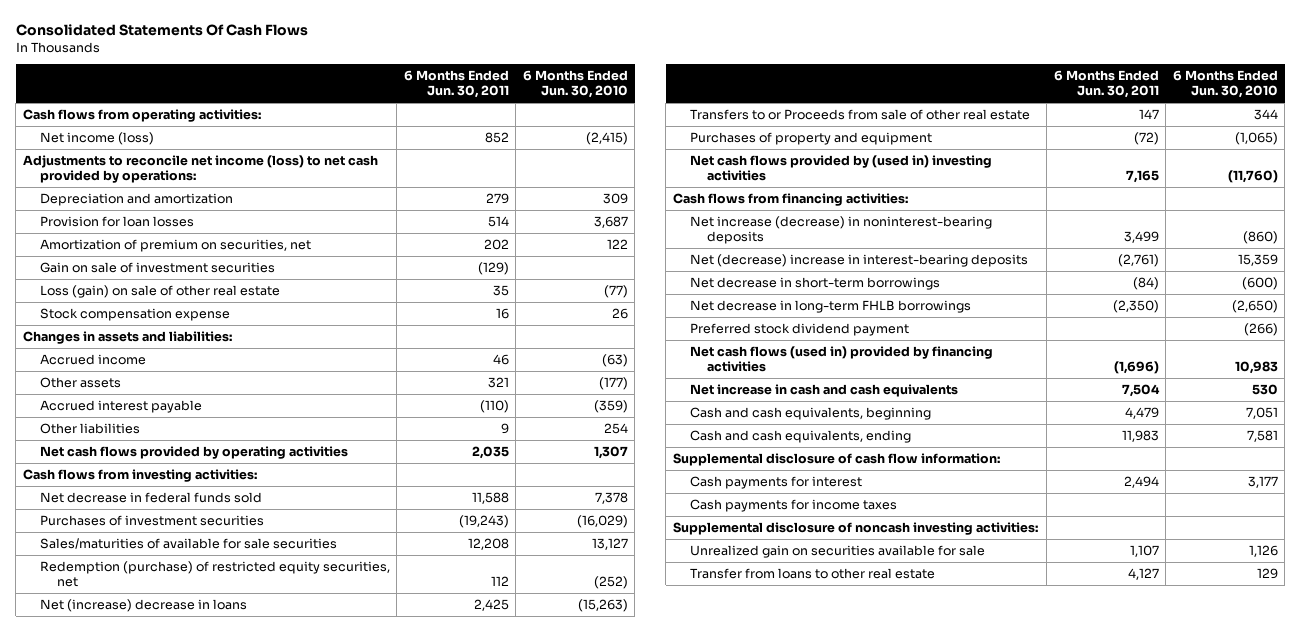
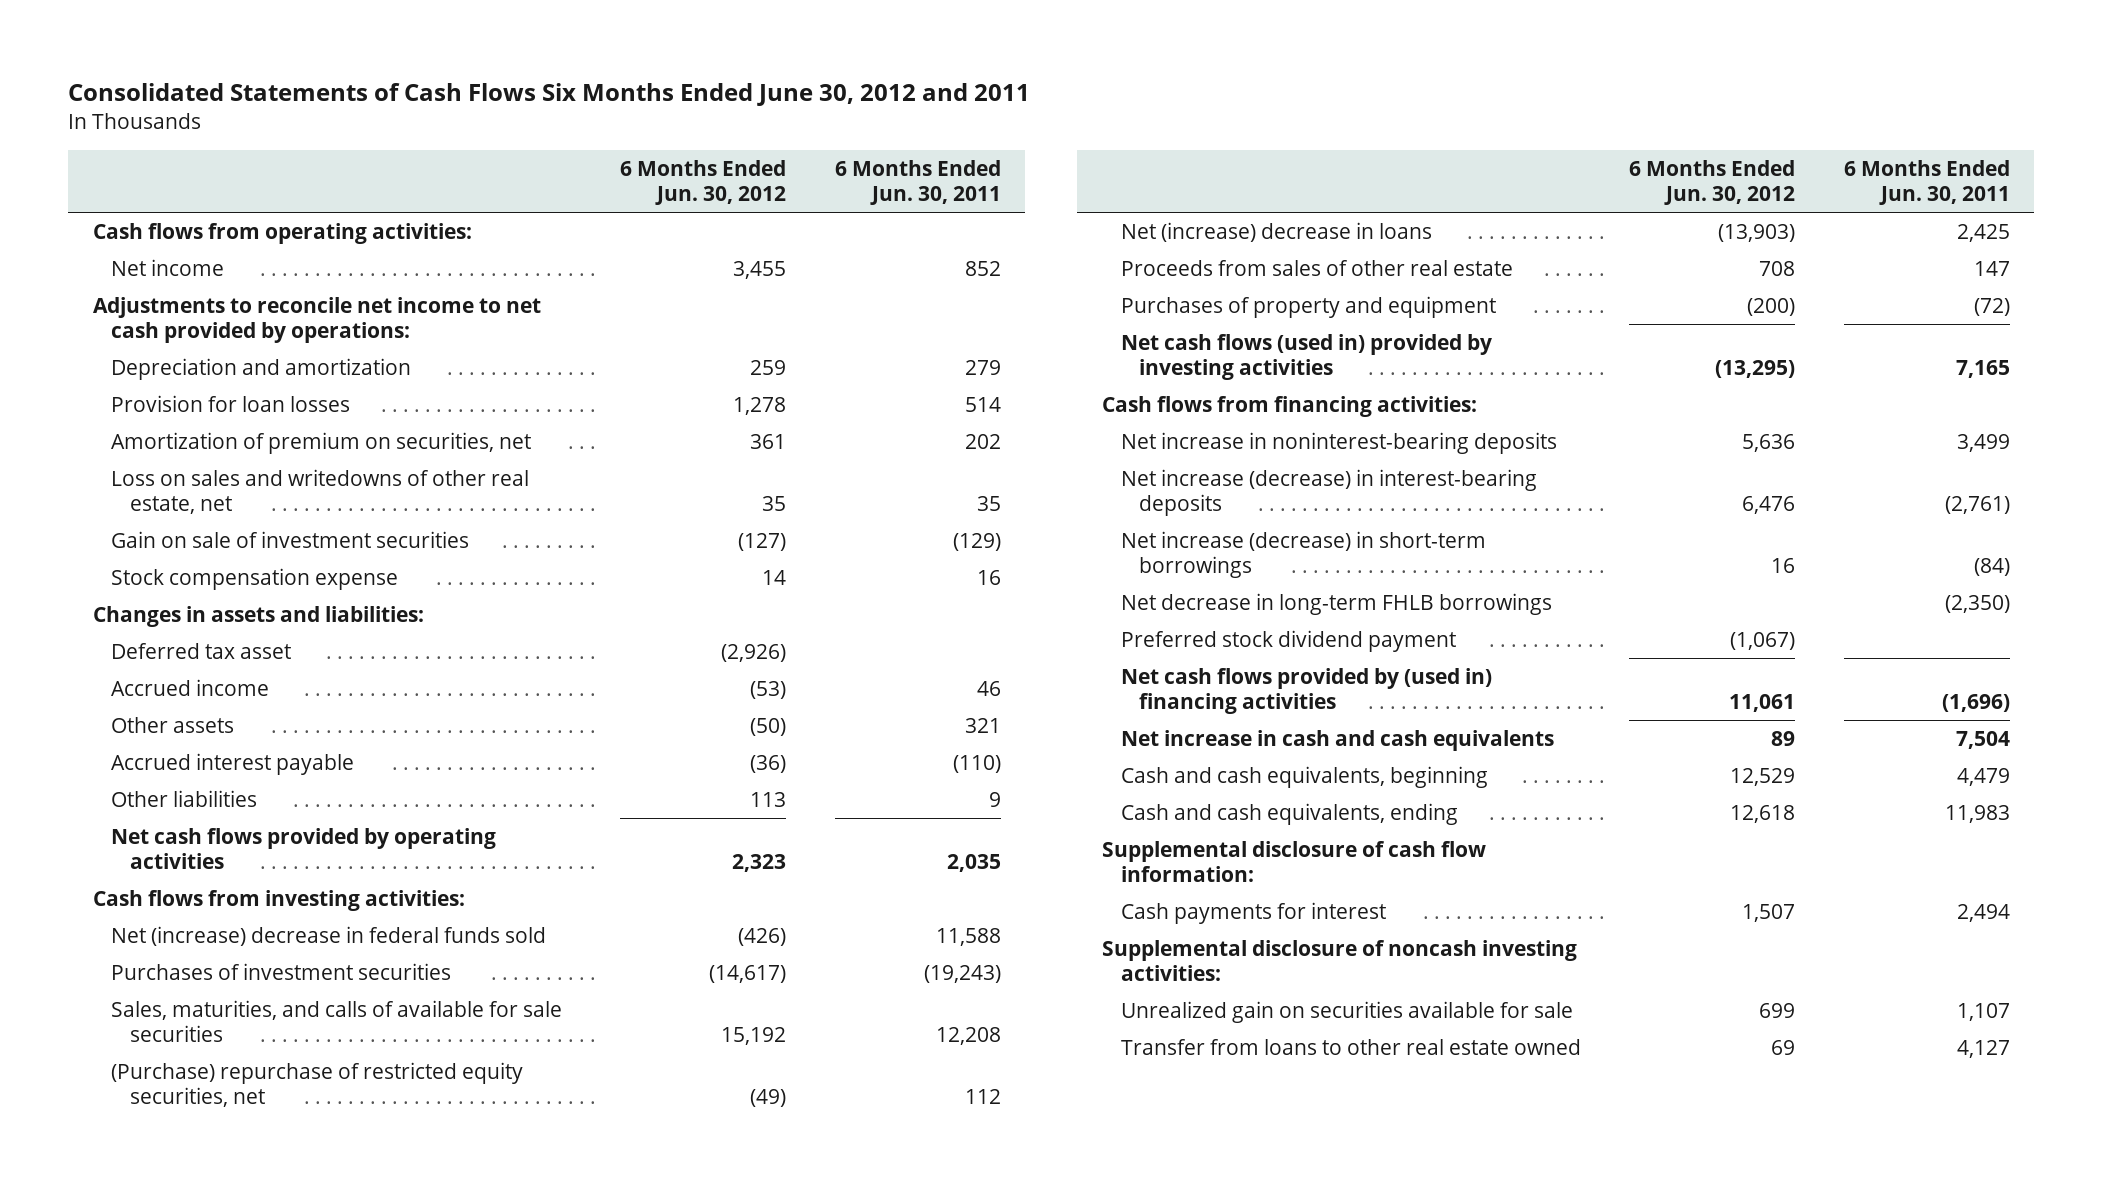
[15,23,308,36] Consolidated Statements Of Cash Flows -> [68,83,1031,107] Consolidated Statements of Cash Flows Six Months Ended June 30, 2012 and 2011
[522,69,628,99] 6 Months Ended Jun. 30, 2010 -> none
none -> [619,160,786,206] 6 Months Ended Jun. 30, 2012
[39,131,154,145] Net income (loss) -> [111,258,225,276] Net income
[22,154,378,184] Adjustments to reconcile net income (loss) to net cash provided by operations: -> [92,296,541,343] Adjustments to reconcile net income to net cash provided by operations:
none -> [111,468,530,514] Loss on sales and writedowns of other real estate, net
[39,284,280,298] Loss (gain) on sale of other real estate -> none
none -> [111,642,292,659] Deferred tax asset
[39,491,262,503] Net decrease in federal funds sold -> [111,925,547,946] Net (increase) decrease in federal funds sold
[39,537,337,549] Sales/maturities of available for sale securities -> [111,999,563,1042] Sales, maturities, and calls of available for sale securities
[39,560,390,588] Redemption (purchase) of restricted equity securities, net -> [111,1061,524,1107] (Purchase) repurchase of restricted equity securities, net
[689,108,1030,120] Transfers to or Proceeds from sale of other real estate -> [1120,259,1513,276] Proceeds from sales of other real estate
[689,154,992,182] Net cash flows provided by (used in) investing activities -> [1120,333,1492,380] Net cash flows (used in) provided by investing activities
[689,215,992,245] Net increase (decrease) in noninterest-bearing deposits -> [1120,431,1557,454] Net increase in noninterest-bearing deposits
[689,253,1028,267] Net (decrease) increase in interest-bearing deposits -> [1120,468,1537,516] Net increase (decrease) in interest-bearing deposits
[689,276,940,290] Net decrease in short-term borrowings -> [1120,530,1486,578] Net increase (decrease) in short-term borrowings
[689,345,993,373] Net cash flows (used in) provided by financing activities -> [1120,667,1492,714] Net cash flows provided by (used in) financing activities
[689,498,897,512] Cash payments for income taxes -> none
[689,567,935,579] Transfer from loans to other real estate -> [1120,1038,1581,1055] Transfer from loans to other real estate owned

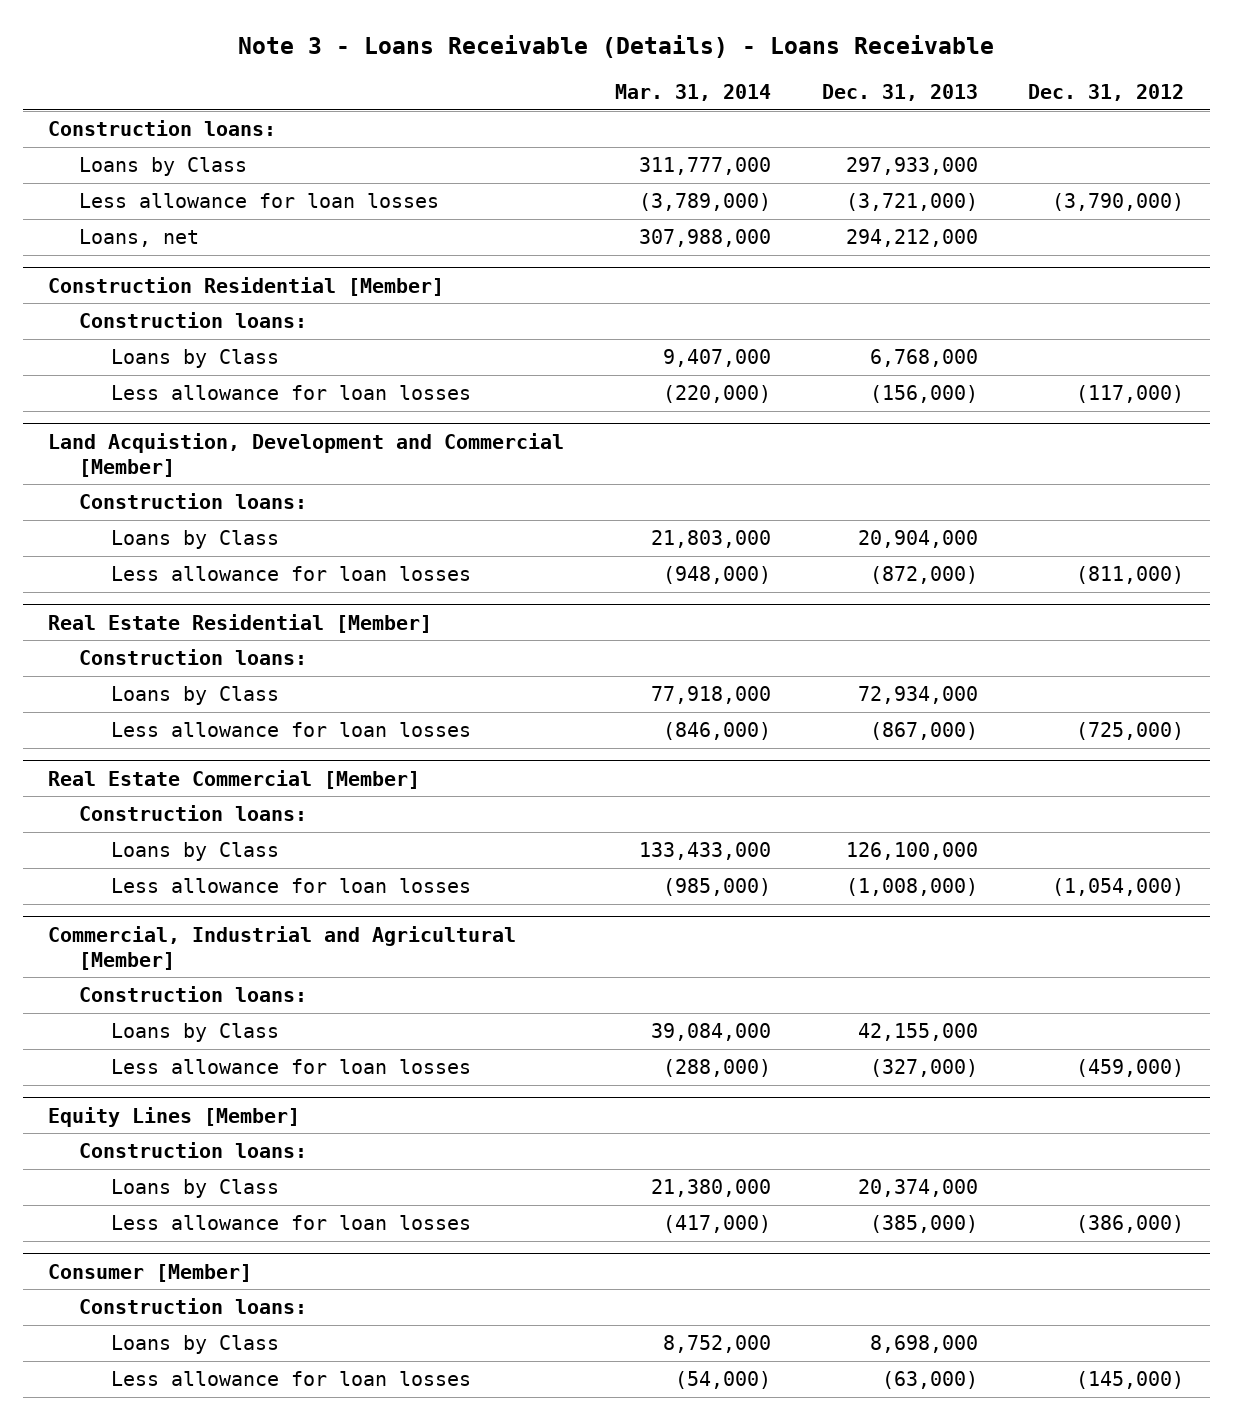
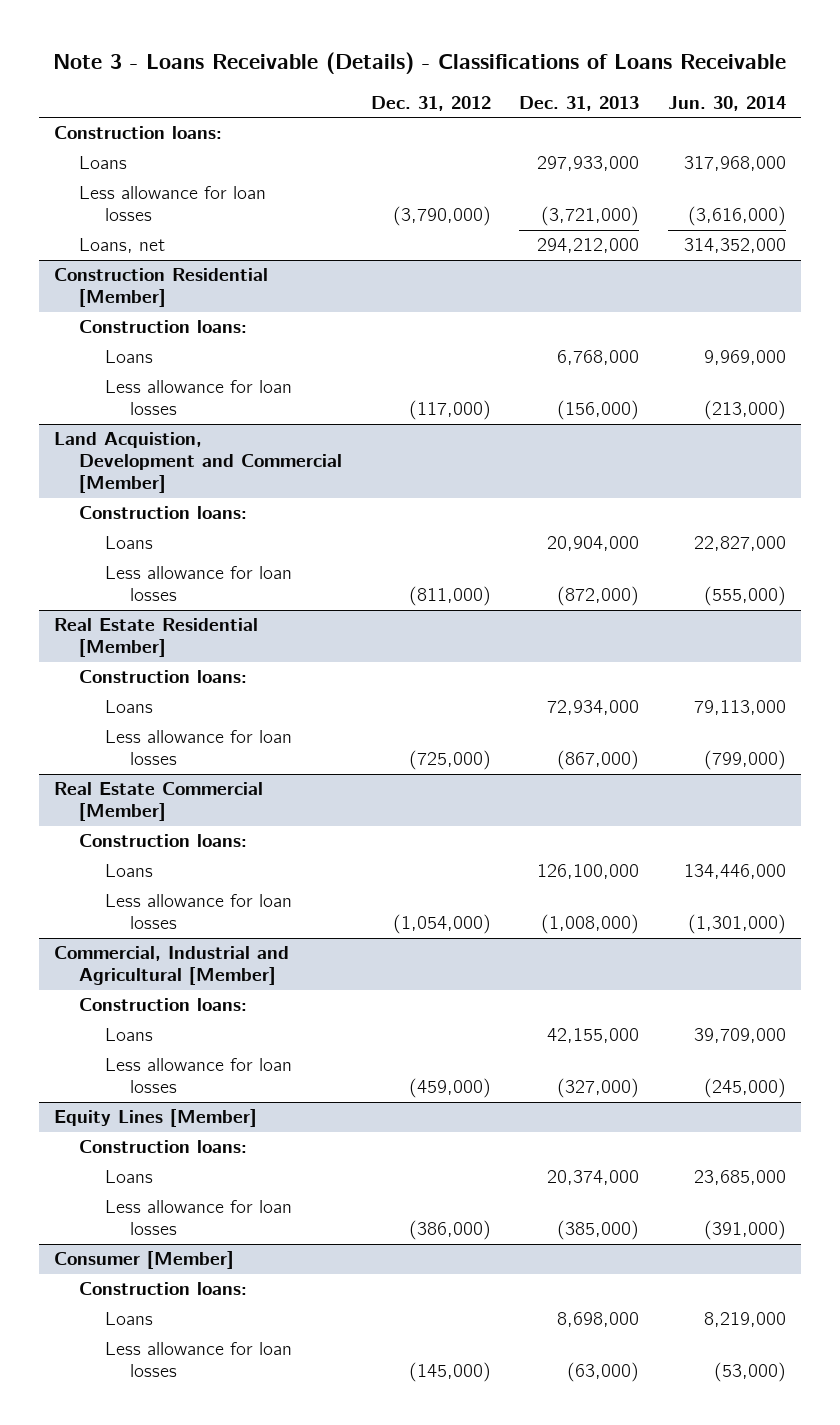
[238,34,995,58] Note 3 - Loans Receivable (Details) - Loans Receivable -> [52,51,786,74] Note 3 - Loans Receivable (Details) - Classifications of Loans Receivable
[614,84,771,102] Mar. 31, 2014 -> none
none -> [668,95,787,111] Jun. 30, 2014
[79,157,248,177] Loans by Class -> [79,156,128,170] Loans
[110,349,279,369] Loans by Class -> [104,350,153,364] Loans
[110,530,279,550] Loans by Class -> [104,536,153,550] Loans
[110,686,279,706] Loans by Class -> [104,700,153,714] Loans
[110,842,279,862] Loans by Class -> [104,864,153,878] Loans
[110,1023,279,1043] Loans by Class -> [104,1028,153,1042] Loans
[110,1179,279,1199] Loans by Class -> [104,1170,153,1184] Loans
[110,1335,279,1355] Loans by Class -> [104,1312,153,1326] Loans

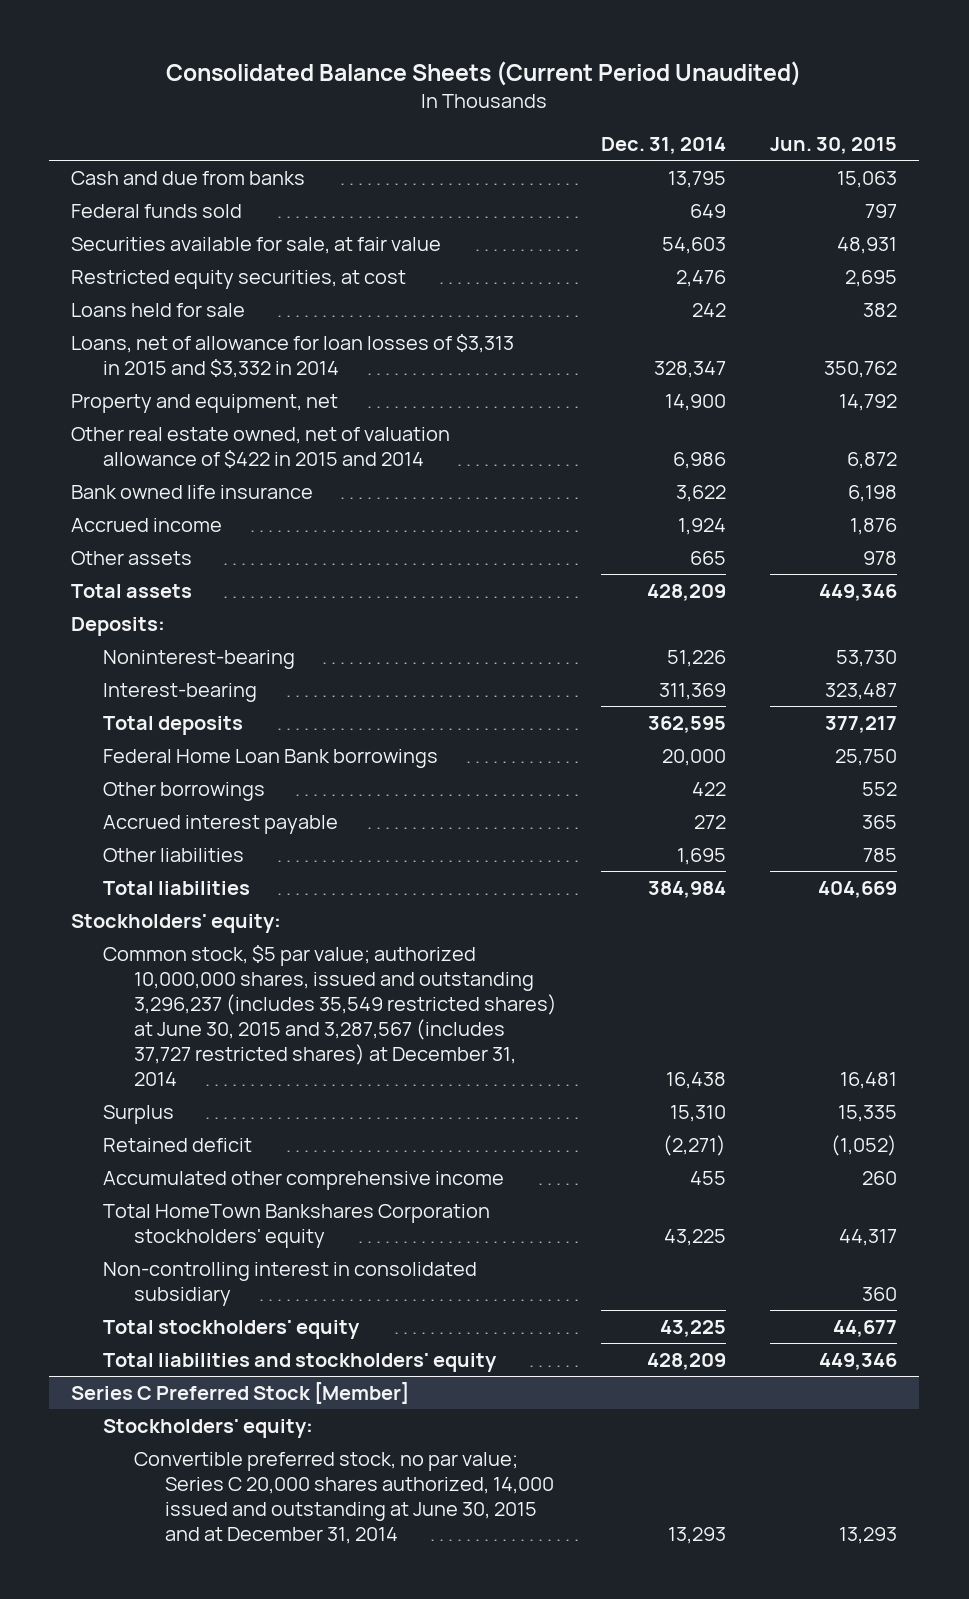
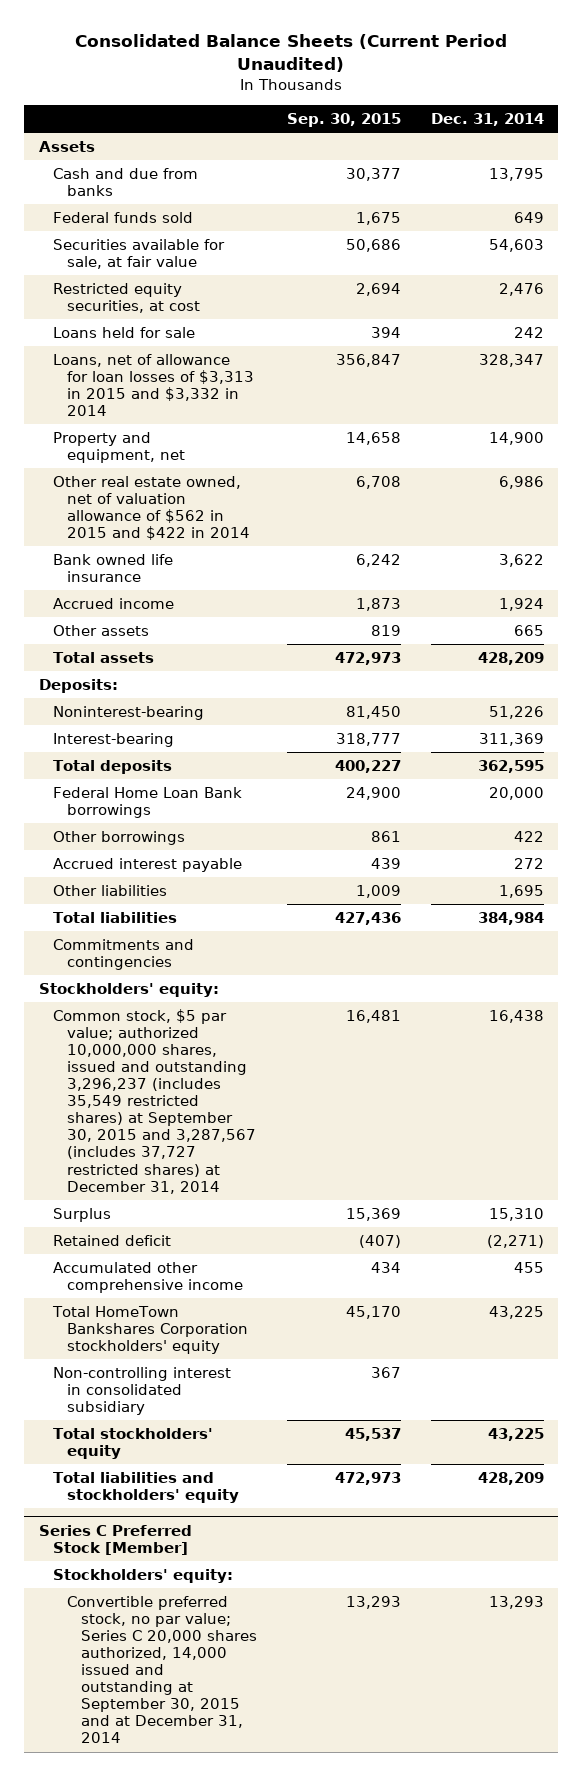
[770,137,898,155] Jun. 30, 2015 -> none
none -> [287,112,402,127] Sep. 30, 2015
none -> [39,141,96,153] Assets
[71,426,451,468] Other real estate owned, net of valuation allowance of $422 in 2015 and 2014 -> [53,476,251,541] Other real estate owned, net of valuation allowance of $562 in 2015 and $422 in 2014
none -> [53,939,195,971] Commitments and contingencies
[102,944,557,1087] Common stock, $5 par value; authorized 10,000,000 shares, issued and outstanding 3,296,237 (includes 35,549 restricted shares) at June 30, 2015 and 3,287,567 (includes 37,727 restricted shares) at December 31, 2014 -> [53,1009,257,1194] Common stock, $5 par value; authorized 10,000,000 shares, issued and outstanding 3,296,237 (includes 35,549 restricted shares) at September 30, 2015 and 3,287,567 (includes 37,727 restricted shares) at December 31, 2014
[133,1451,554,1545] Convertible preferred stock, no par value; Series C 20,000 shares authorized, 14,000 issued and outstanding at June 30, 2015 and at December 31, 2014 -> [67,1596,258,1744] Convertible preferred stock, no par value; Series C 20,000 shares authorized, 14,000 issued and outstanding at September 30, 2015 and at December 31, 2014

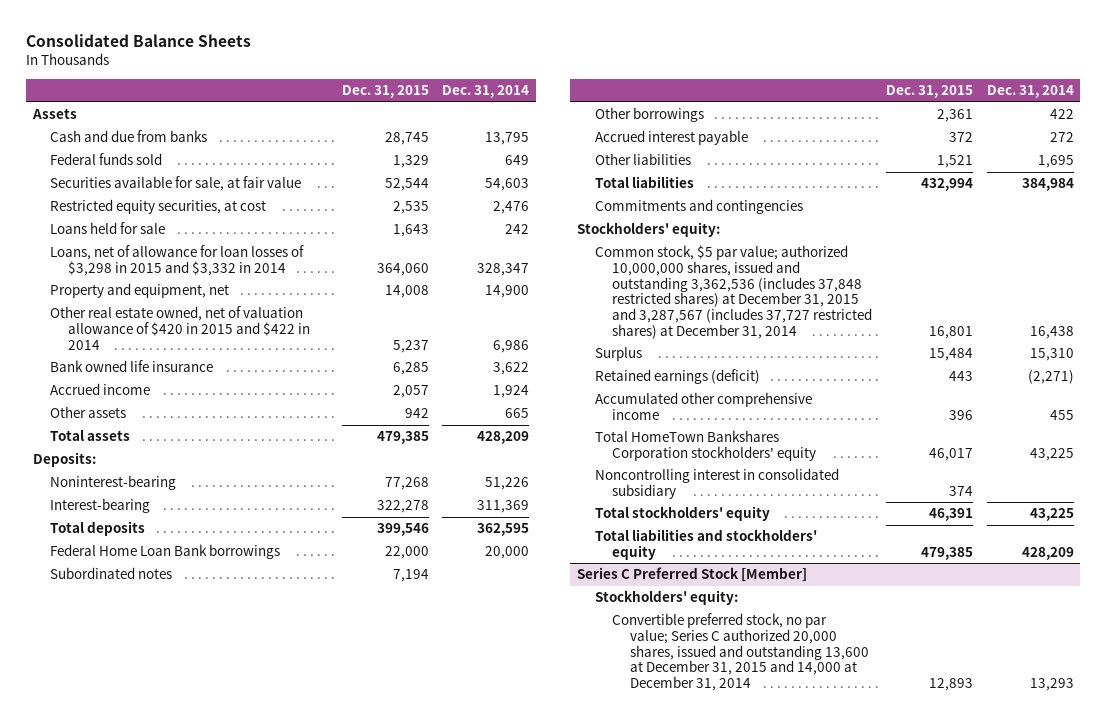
[75,34,508,73] Consolidated Balance Sheets (Current Period Unaudited) -> [25,34,251,48] Consolidated Balance Sheets
[287,112,402,127] Sep. 30, 2015 -> none
none -> [341,85,429,99] Dec. 31, 2015
[53,354,255,417] Loans, net of allowance for loan losses of $3,313 in 2015 and $3,332 in 2014 -> [50,245,305,277] Loans, net of allowance for loan losses of $3,298 in 2015 and $3,332 in 2014
[53,476,251,541] Other real estate owned, net of valuation allowance of $562 in 2015 and $422 in 2014 -> [50,306,311,350] Other real estate owned, net of valuation allowance of $420 in 2015 and $422 in 2014
none -> [50,567,173,580] Subordinated notes
[53,1009,257,1194] Common stock, $5 par value; authorized 10,000,000 shares, issued and outstanding 3,296,237 (includes 35,549 restricted shares) at September 30, 2015 and 3,287,567 (includes 37,727 restricted shares) at December 31, 2014 -> [594,245,873,339] Common stock, $5 par value; authorized 10,000,000 shares, issued and outstanding 3,362,536 (includes 37,848 restricted shares) at December 31, 2015 and 3,287,567 (includes 37,727 restricted shares) at December 31, 2014
[53,1235,172,1247] Retained deficit -> [594,369,760,385] Retained earnings (deficit)
[53,1367,232,1416] Non-controlling interest in consolidated subsidiary -> [594,468,839,500] Noncontrolling interest in consolidated subsidiary
[67,1596,258,1744] Convertible preferred stock, no par value; Series C 20,000 shares authorized, 14,000 issued and outstanding at September 30, 2015 and at December 31, 2014 -> [612,613,870,692] Convertible preferred stock, no par value; Series C authorized 20,000 shares, issued and outstanding 13,600 at December 31, 2015 and 14,000 at December 31, 2014

